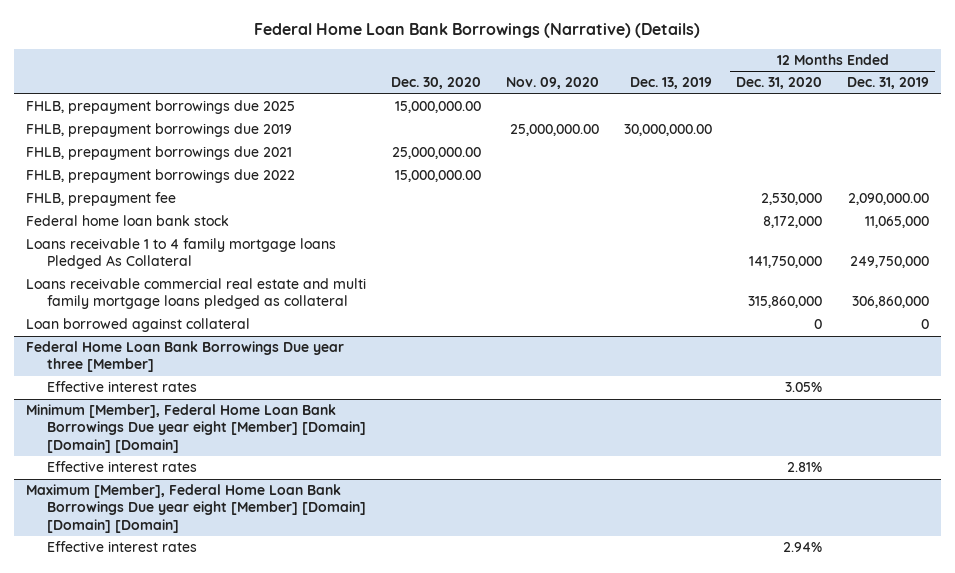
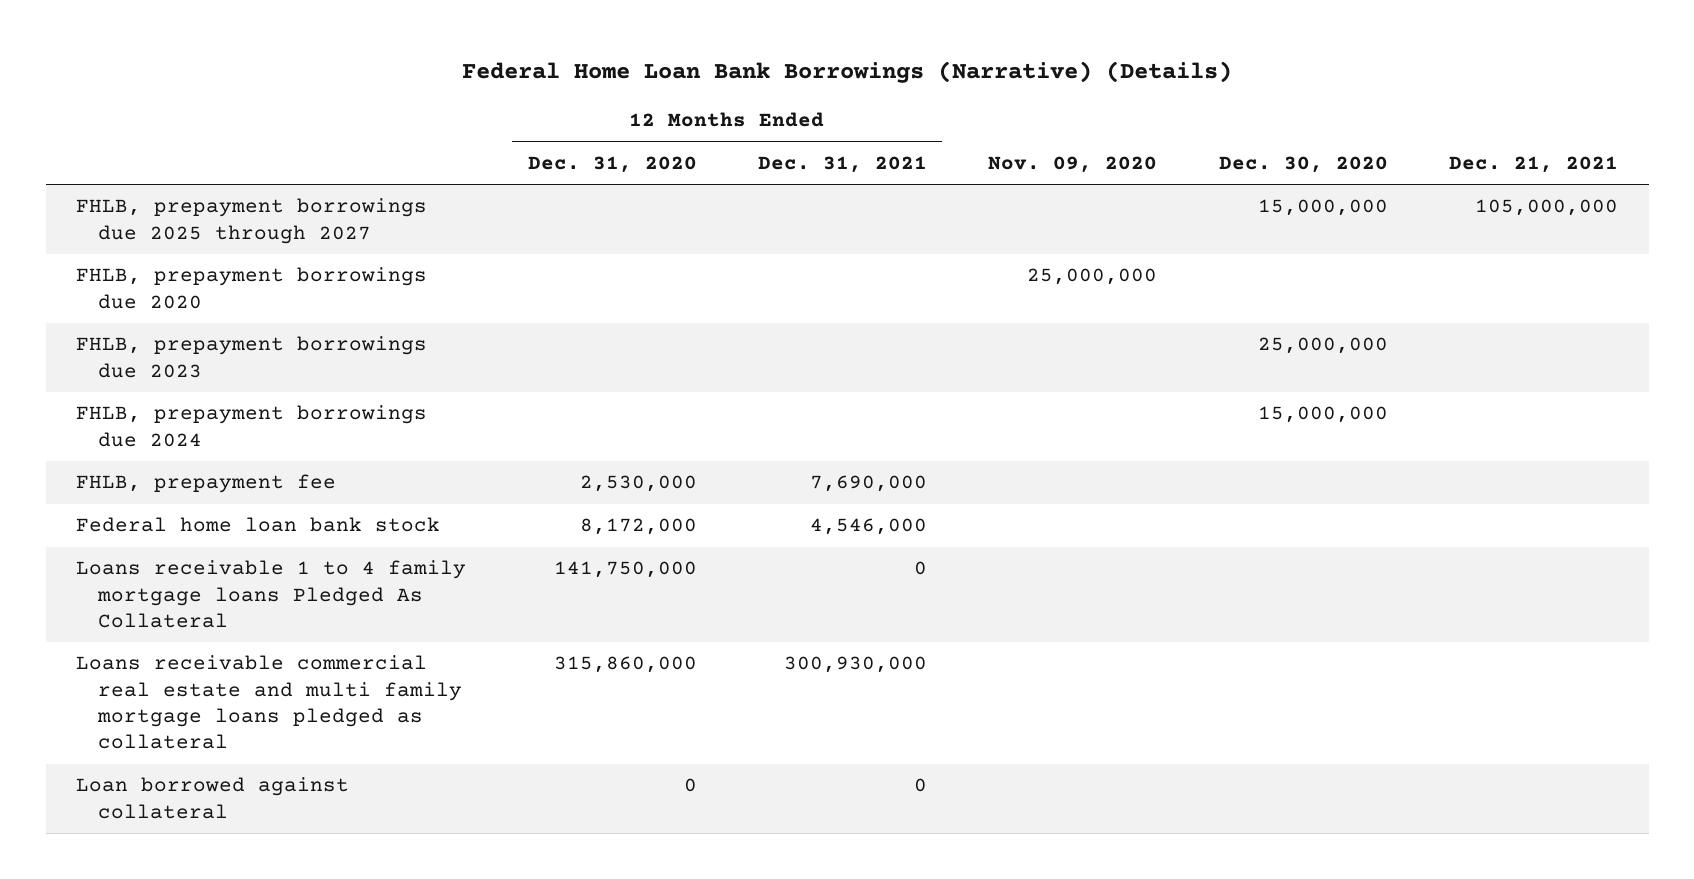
[629,77,712,90] Dec. 13, 2019 -> none
[847,77,930,90] Dec. 31, 2019 -> none
none -> [757,155,927,173] Dec. 31, 2021
none -> [1448,155,1618,173] Dec. 21, 2021
[25,100,295,115] FHLB, prepayment borrowings due 2025 -> [76,198,428,244] FHLB, prepayment borrowings due 2025 through 2027
[395,101,482,114] 15,000,000.00 -> [1257,199,1388,217] 15,000,000
[25,123,292,138] FHLB, prepayment borrowings due 2019 -> [76,267,428,309] FHLB, prepayment borrowings due 2020
[509,124,599,137] 25,000,000.00 -> [1027,268,1158,286] 25,000,000
[25,146,292,161] FHLB, prepayment borrowings due 2021 -> [76,336,428,378] FHLB, prepayment borrowings due 2023
[392,147,482,160] 25,000,000.00 -> [1257,337,1388,355] 25,000,000
[25,169,295,184] FHLB, prepayment borrowings due 2022 -> [76,405,428,447] FHLB, prepayment borrowings due 2024
[395,170,482,183] 15,000,000.00 -> [1257,406,1388,424] 15,000,000
[25,341,344,373] Federal Home Loan Bank Borrowings Due year three [Member] -> none
[47,381,198,393] Effective interest rates -> none
[25,404,367,453] Minimum [Member], Federal Home Loan Bank Borrowings Due year eight [Member] [Domain] [Domain] [Domain] -> none
[47,461,198,473] Effective interest rates -> none
[25,484,367,533] Maximum [Member], Federal Home Loan Bank Borrowings Due year eight [Member] [Domain] [Domain] [Domain] -> none
[47,541,198,553] Effective interest rates -> none

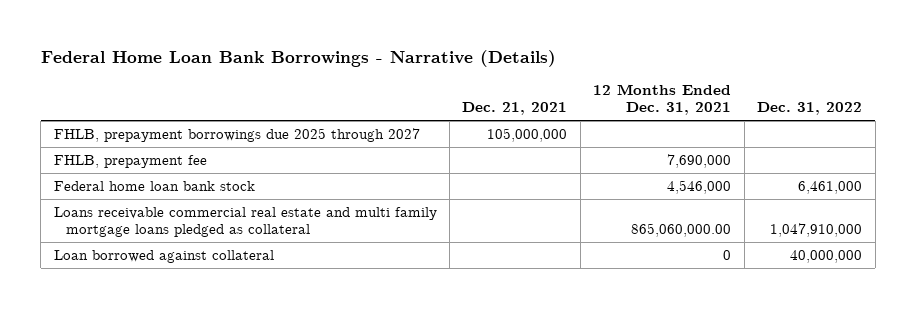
[462,61,1233,84] Federal Home Loan Bank Borrowings (Narrative) (Details) -> [40,49,556,67] Federal Home Loan Bank Borrowings - Narrative (Details)
[527,155,697,173] Dec. 31, 2020 -> none
[988,155,1158,173] Nov. 09, 2020 -> none
[1218,155,1388,173] Dec. 30, 2020 -> none
none -> [757,102,863,116] Dec. 31, 2022
[76,267,428,309] FHLB, prepayment borrowings due 2020 -> none
[76,336,428,378] FHLB, prepayment borrowings due 2023 -> none
[76,405,428,447] FHLB, prepayment borrowings due 2024 -> none
[76,560,467,629] Loans receivable 1 to 4 family mortgage loans Pledged As Collateral -> none
[783,656,927,674] 300,930,000 -> [631,222,732,237] 865,060,000.00

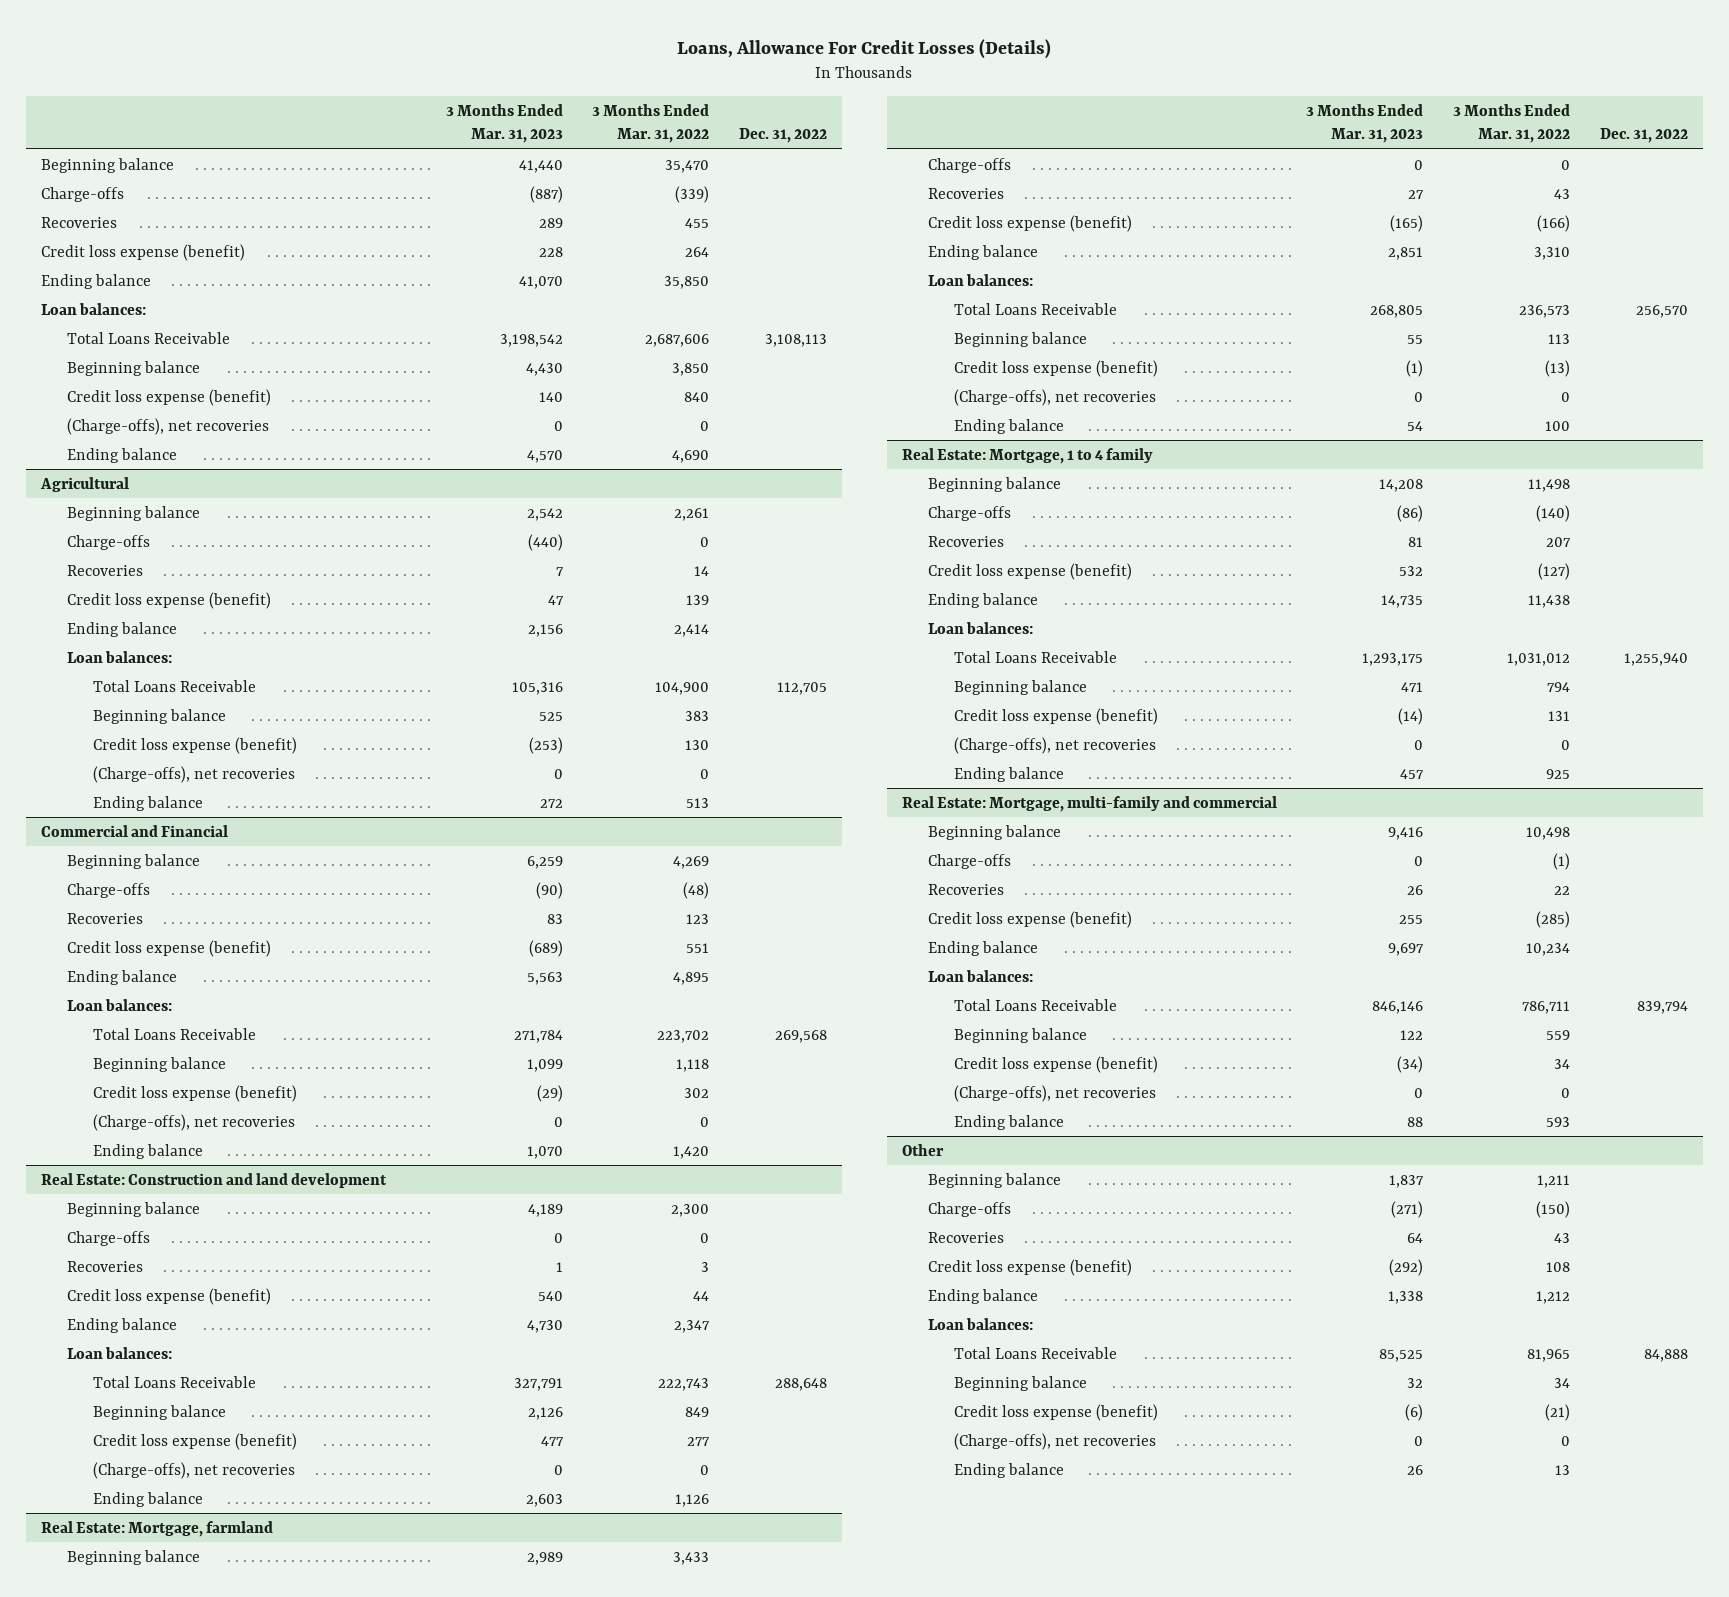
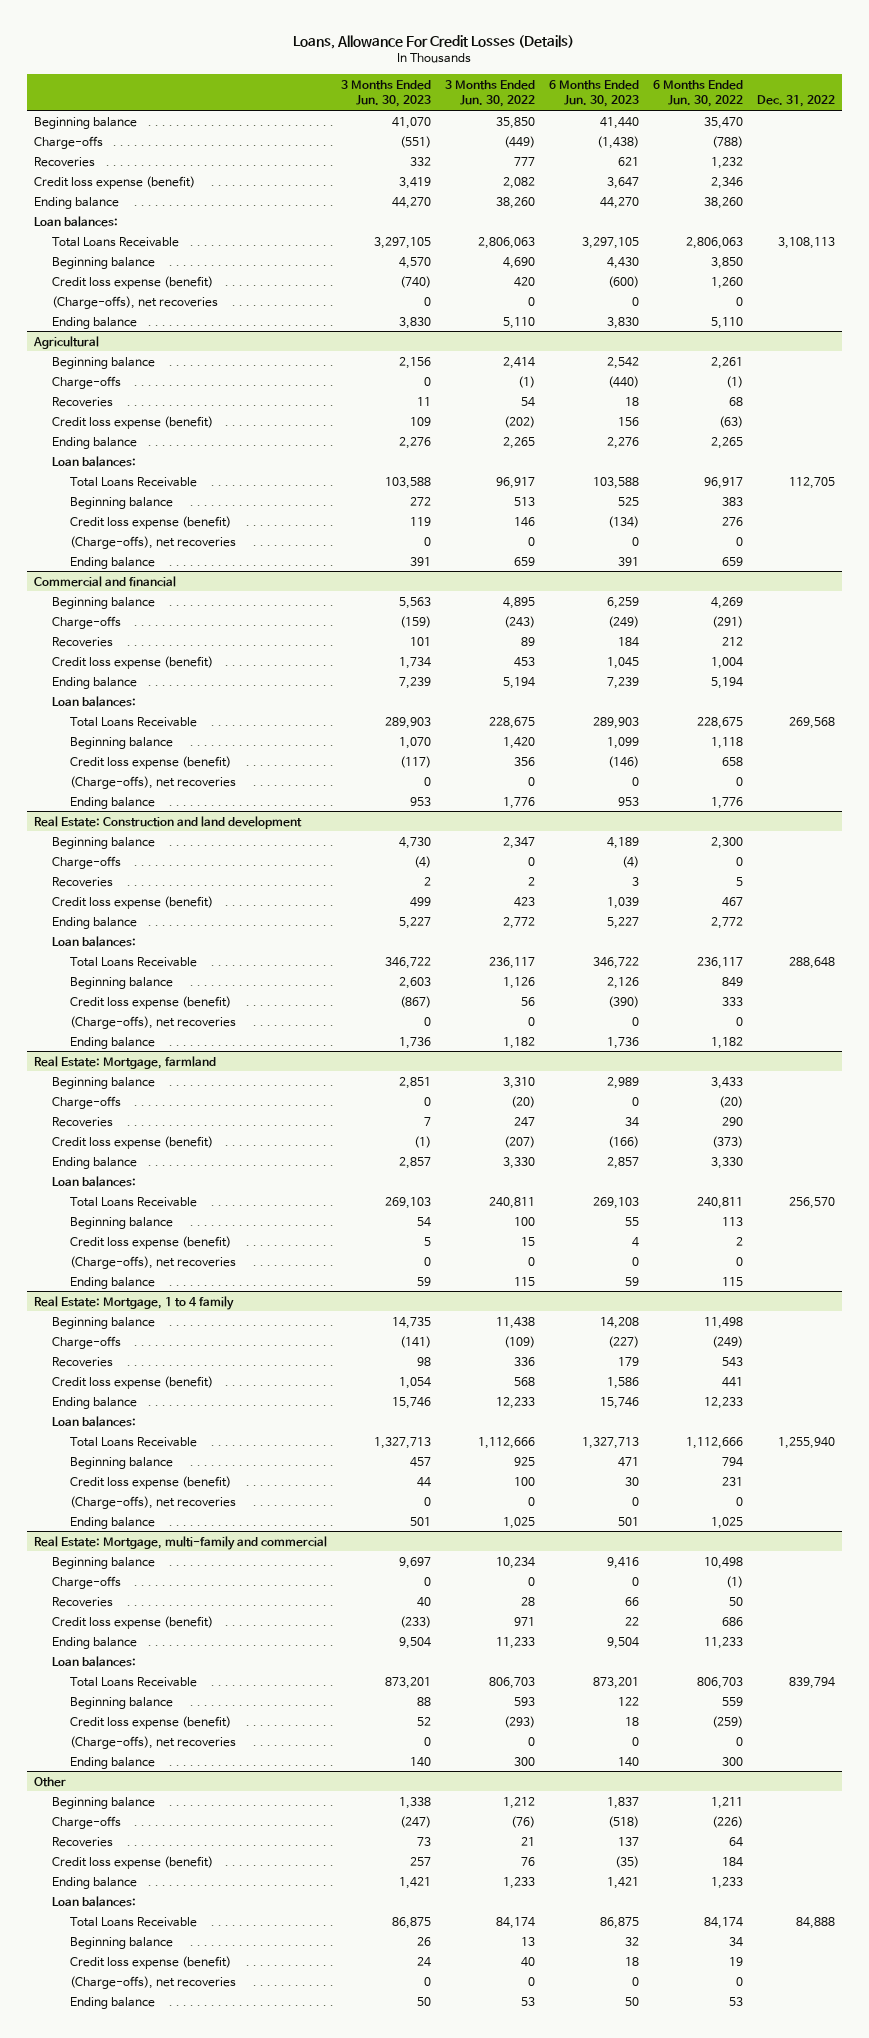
[445,103,563,144] 3 Months Ended Mar. 31, 2023 -> none
[592,103,710,144] 3 Months Ended Mar. 31, 2022 -> none
none -> [340,79,431,108] 3 Months Ended Jun. 30, 2023
none -> [444,79,535,108] 3 Months Ended Jun. 30, 2022
none -> [548,79,639,108] 6 Months Ended Jun. 30, 2023
none -> [652,79,743,108] 6 Months Ended Jun. 30, 2022
[40,824,228,837] Commercial and Financial -> [33,575,176,587] Commercial and financial

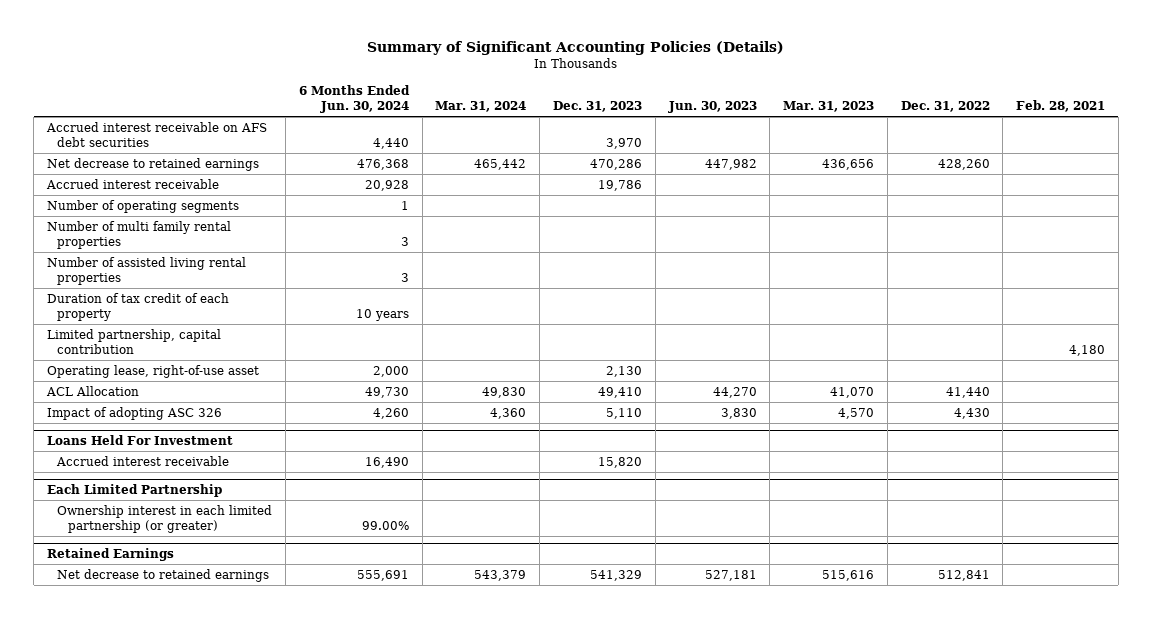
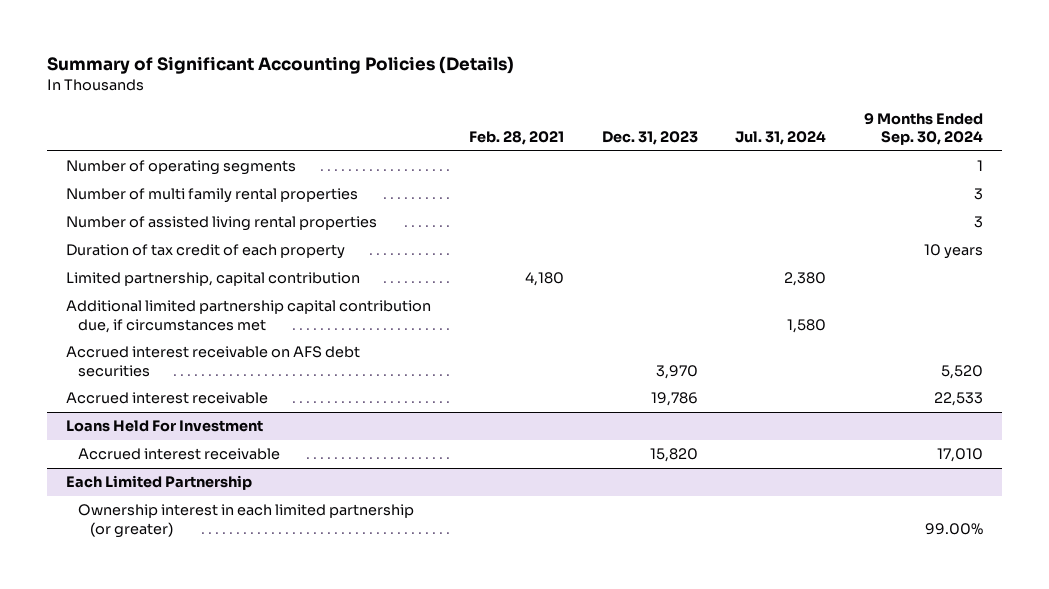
[298,84,410,114] 6 Months Ended Jun. 30, 2024 -> none
[435,101,527,113] Mar. 31, 2024 -> none
[667,101,757,114] Jun. 30, 2023 -> none
[783,101,875,113] Mar. 31, 2023 -> none
[900,101,990,113] Dec. 31, 2022 -> none
none -> [735,131,827,146] Jul. 31, 2024
none -> [863,112,983,146] 9 Months Ended Sep. 30, 2024
[46,157,259,171] Net decrease to retained earnings -> none
[46,364,259,378] Operating lease, right-of-use asset -> none
[45,385,139,396] ACL Allocation -> none
[46,406,222,420] Impact of adopting ASC 326 -> none
none -> [66,300,432,333] Additional limited partnership capital contribution due, if circumstances met
[45,121,267,148] Accrued interest receivable on AFS debt securities -> [66,346,361,377] Accrued interest receivable on AFS debt securities
[45,178,219,189] Accrued interest receivable -> [66,392,269,405] Accrued interest receivable
[46,548,174,562] Retained Earnings -> none
[57,568,270,582] Net decrease to retained earnings -> none

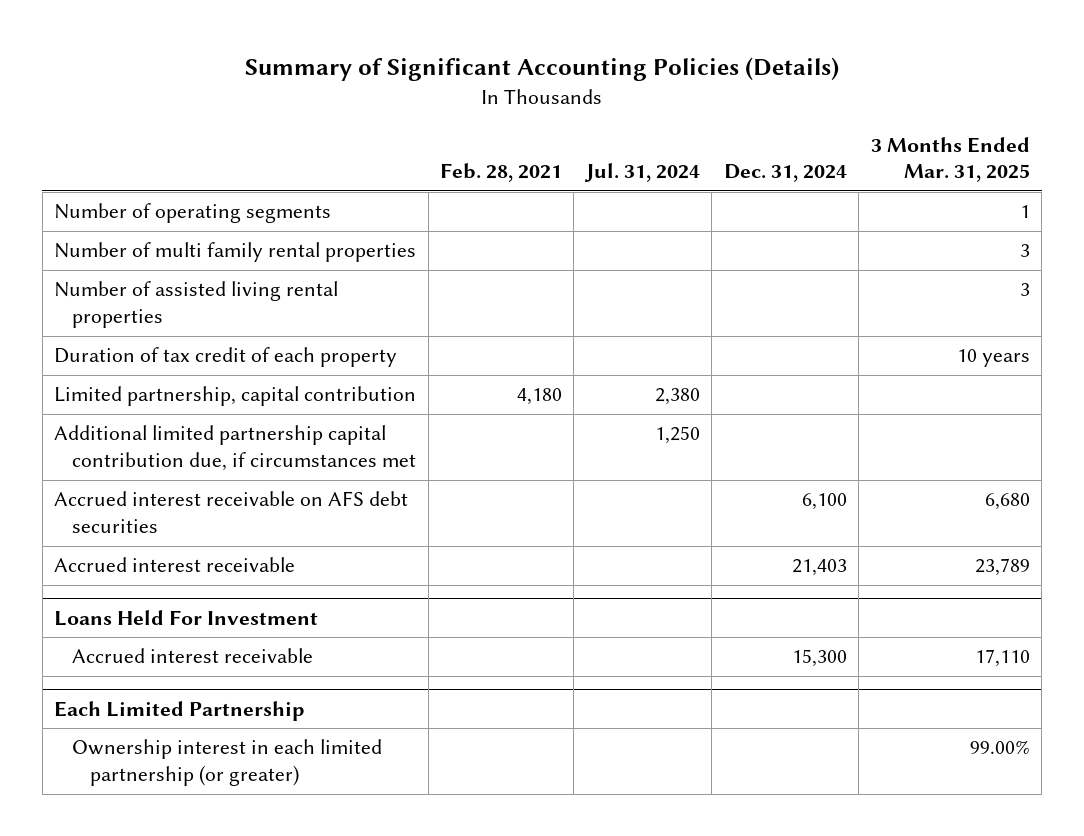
[601,131,698,146] Dec. 31, 2023 -> none
[863,112,983,146] 9 Months Ended Sep. 30, 2024 -> none
none -> [723,164,847,183] Dec. 31, 2024
none -> [870,136,1030,183] 3 Months Ended Mar. 31, 2025
[787,318,827,333] 1,580 -> [654,426,700,445] 1,250

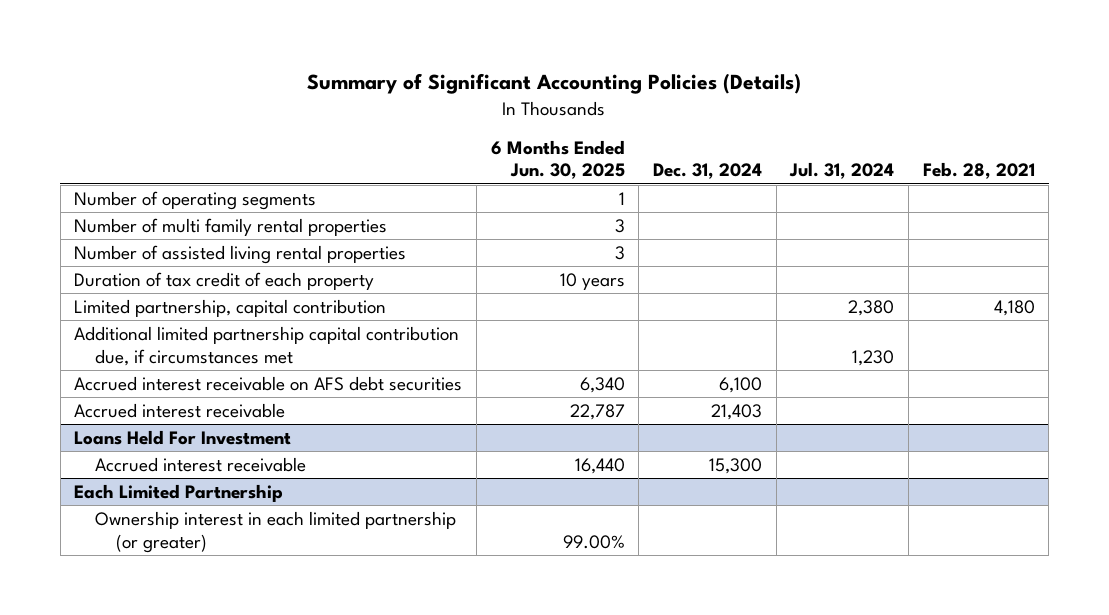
[870,136,1030,183] 3 Months Ended Mar. 31, 2025 -> none
none -> [490,139,625,180] 6 Months Ended Jun. 30, 2025
[654,426,700,445] 1,250 -> [852,349,895,366] 1,230

